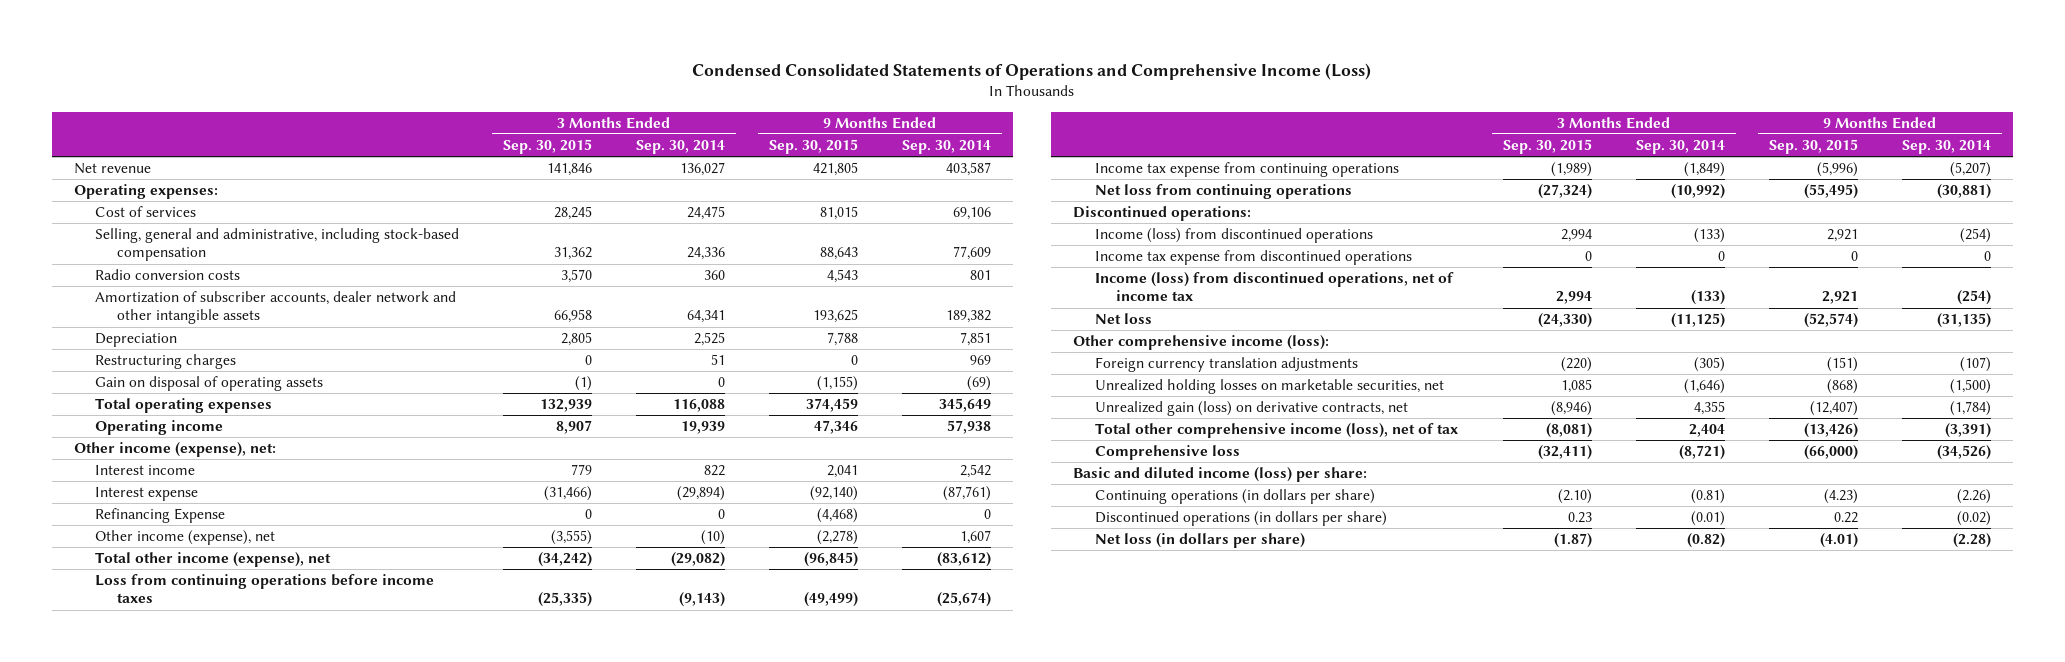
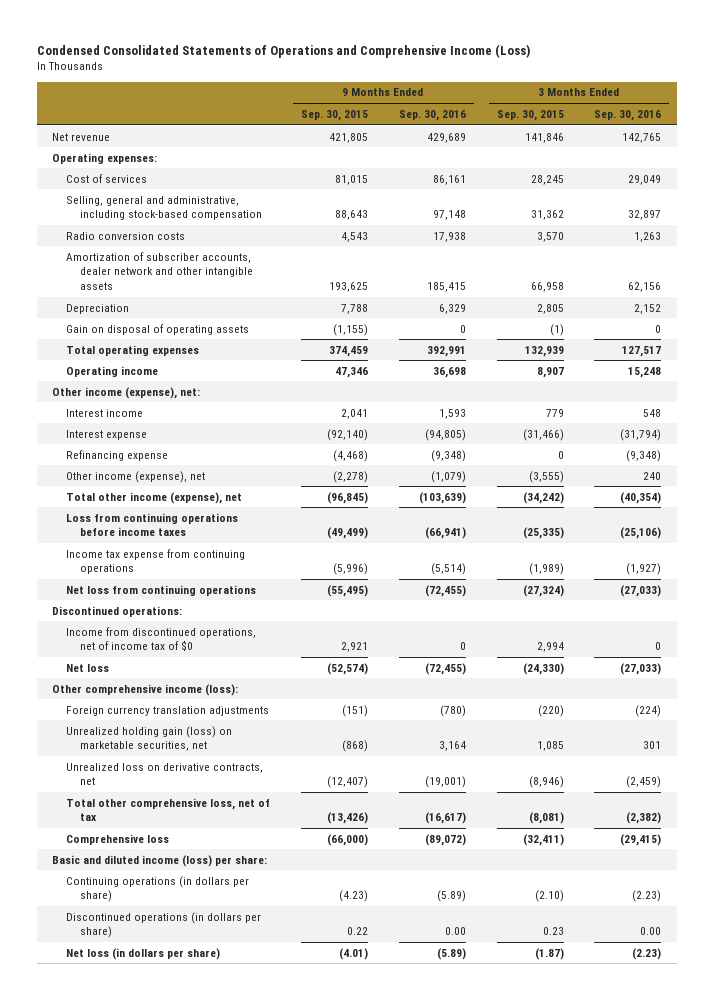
[636,140,726,155] Sep. 30, 2014 -> none
[902,140,992,155] Sep. 30, 2014 -> none
none -> [398,109,466,121] Sep. 30, 2016
none -> [594,109,662,121] Sep. 30, 2016
[95,354,237,370] Restructuring charges -> none
[95,508,226,524] Refinancing Expense -> [66,449,169,461] Refinancing expense
[1094,250,1412,266] Income tax expense from discontinued operations -> none
[1094,272,1454,302] Income (loss) from discontinued operations, net of income tax -> none
[1094,228,1373,244] Income (loss) from discontinued operations -> [66,626,257,652] Income from discontinued operations, net of income tax of $0
[1094,379,1444,395] Unrealized holding losses on marketable securities, net -> [66,725,233,752] Unrealized holding gain (loss) on marketable securities, net
[1094,401,1408,417] Unrealized gain (loss) on derivative contracts, net -> [66,762,264,786] Unrealized loss on derivative contracts, net
[1094,423,1458,439] Total other comprehensive income (loss), net of tax -> [66,797,271,822] Total other comprehensive loss, net of tax

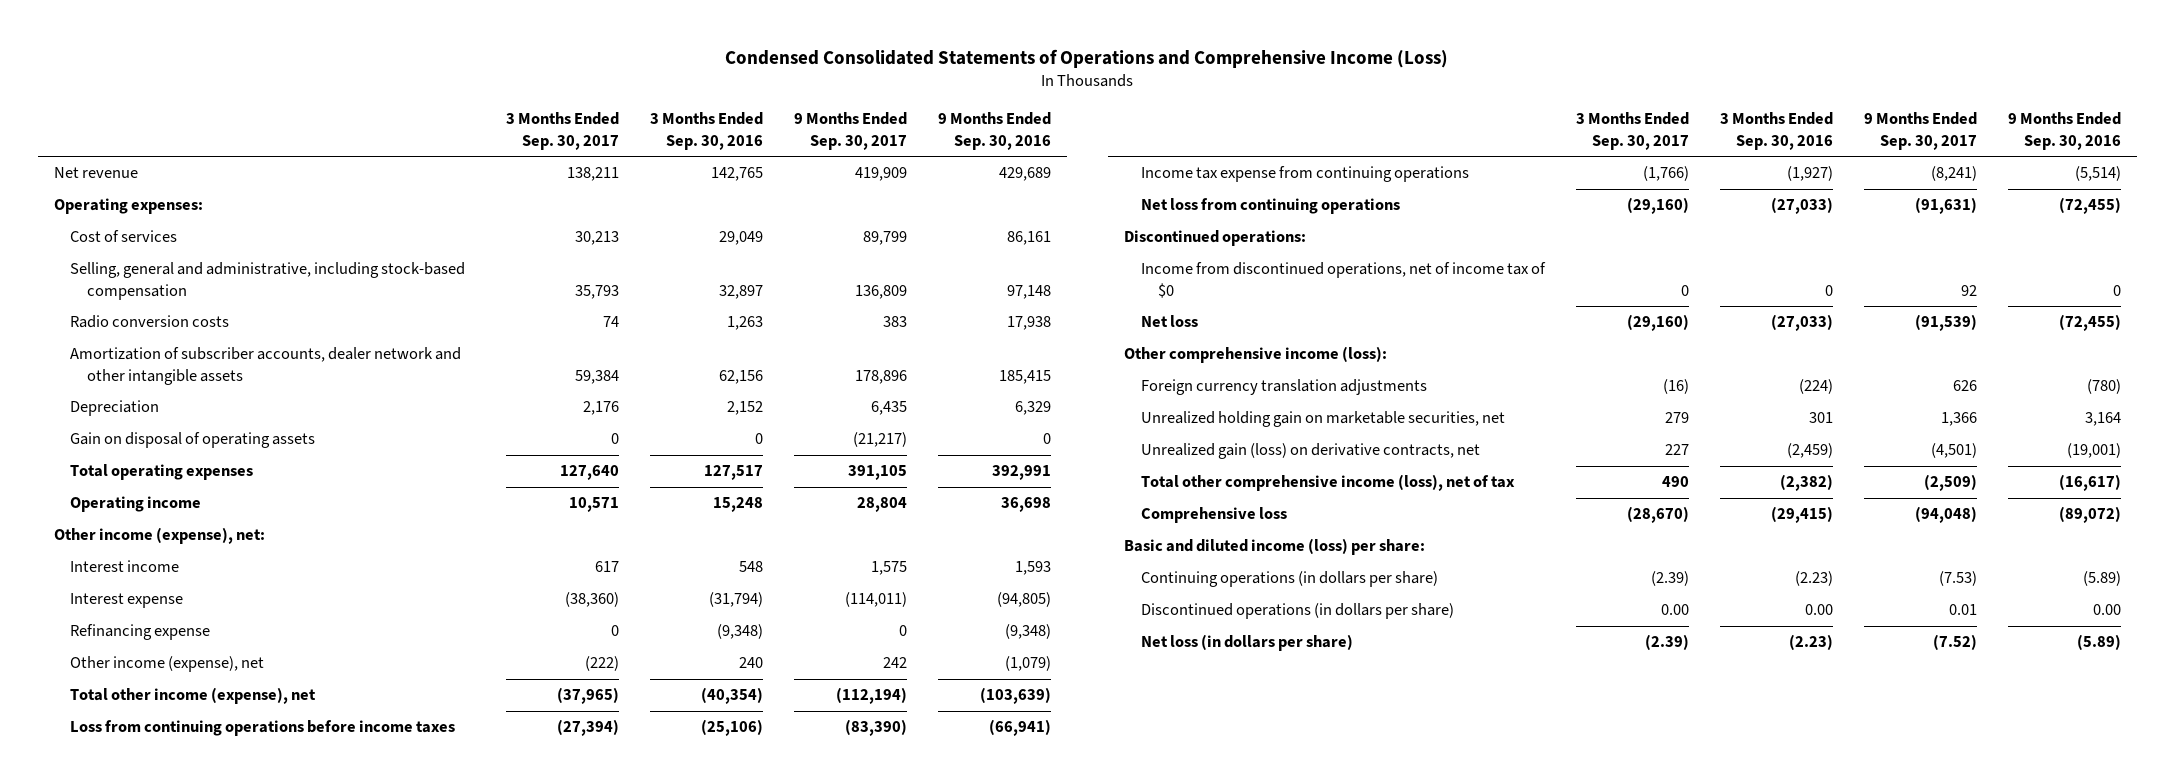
[301,109,369,121] Sep. 30, 2015 -> none
[496,109,564,121] Sep. 30, 2015 -> none
none -> [505,112,619,150] 3 Months Ended Sep. 30, 2017
none -> [793,112,907,150] 9 Months Ended Sep. 30, 2017
[66,725,233,752] Unrealized holding gain (loss) on marketable securities, net -> [1140,411,1505,428] Unrealized holding gain on marketable securities, net
[66,762,264,786] Unrealized loss on derivative contracts, net -> [1140,443,1480,460] Unrealized gain (loss) on derivative contracts, net
[66,797,271,822] Total other comprehensive loss, net of tax -> [1140,474,1515,492] Total other comprehensive income (loss), net of tax

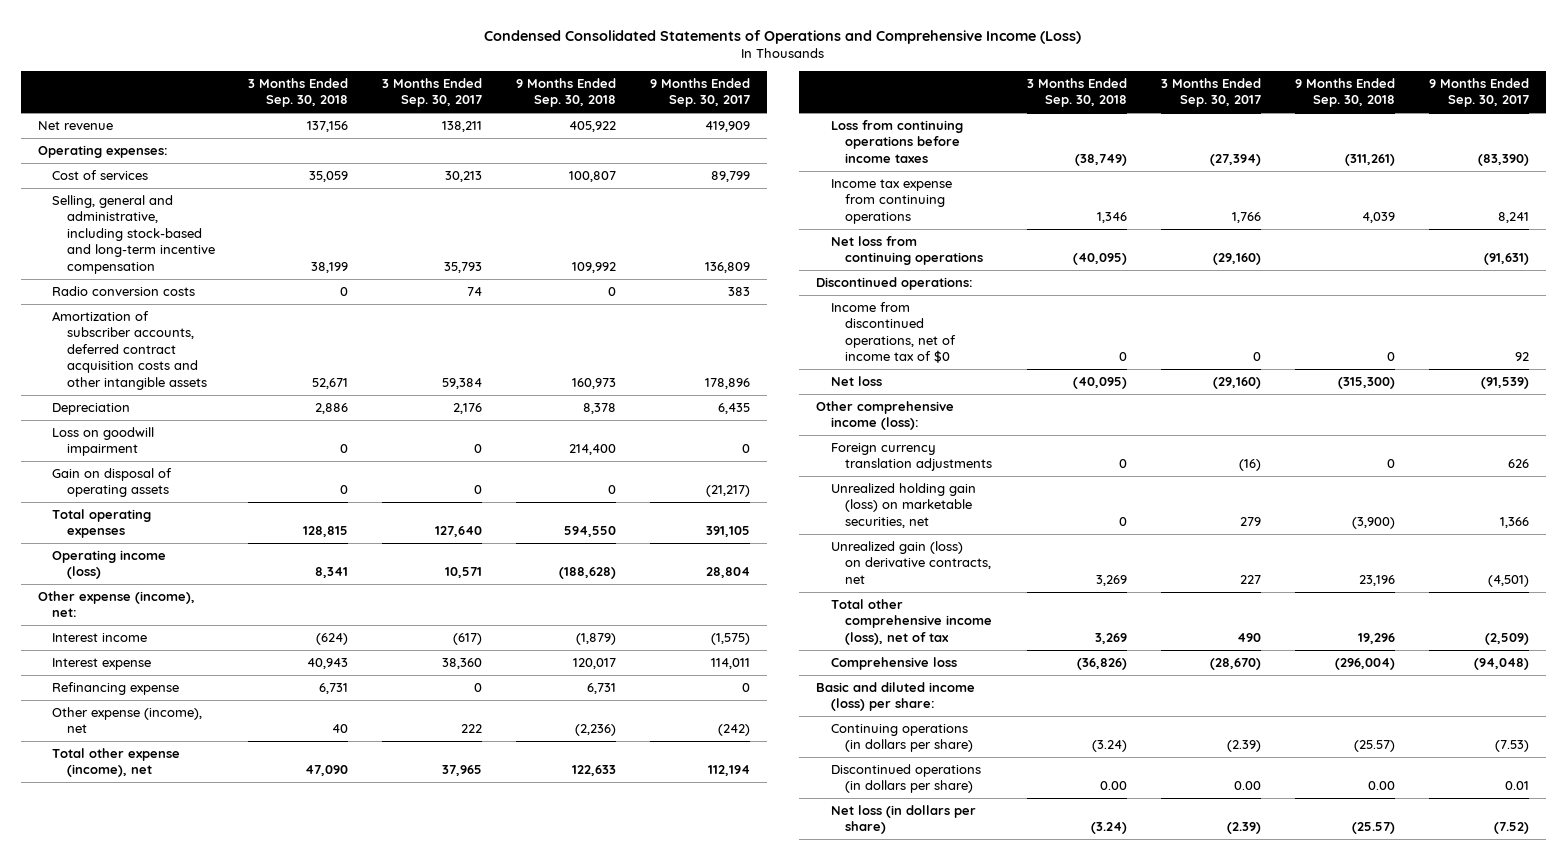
[649,112,763,150] 3 Months Ended Sep. 30, 2016 -> none
[938,112,1052,150] 9 Months Ended Sep. 30, 2016 -> none
none -> [248,77,349,108] 3 Months Ended Sep. 30, 2018
none -> [516,77,617,108] 9 Months Ended Sep. 30, 2018
[70,262,466,300] Selling, general and administrative, including stock-based compensation -> [52,195,215,274] Selling, general and administrative, including stock-based and long-term incentive compensation
[70,347,462,385] Amortization of subscriber accounts, dealer network and other intangible assets -> [52,311,207,390] Amortization of subscriber accounts, deferred contract acquisition costs and other intangible assets
none -> [52,427,155,457] Loss on goodwill impairment
[70,496,202,513] Operating income -> [52,550,167,580] Operating income (loss)
[53,527,265,545] Other income (expense), net: -> [37,591,195,618] Other expense (income), net:
[594,561,619,573] 617 -> [453,633,483,646] (617)
[870,561,907,576] 1,575 -> [711,633,751,646] (1,575)
[564,592,619,608] (38,360) -> [442,658,483,670] 38,360
[844,592,907,608] (114,011) -> [711,658,751,670] 114,011
[70,656,265,673] Other income (expense), net -> [52,707,203,734] Other expense (income), net
[584,656,619,672] (222) -> [461,724,483,734] 222
[882,657,907,669] 242 -> [718,724,751,737] (242)
[70,687,317,705] Total other income (expense), net -> [52,748,181,778] Total other expense (income), net
[556,687,619,705] (37,965) -> [442,765,483,777] 37,965
[835,687,907,705] (112,194) -> [708,765,751,777] 112,194
[1642,166,1689,182] (1,766) -> [1232,211,1262,223] 1,766
[1931,166,1978,182] (8,241) -> [1498,211,1530,223] 8,241
[1140,411,1505,428] Unrealized holding gain on marketable securities, net -> [830,483,976,528] Unrealized holding gain (loss) on marketable securities, net

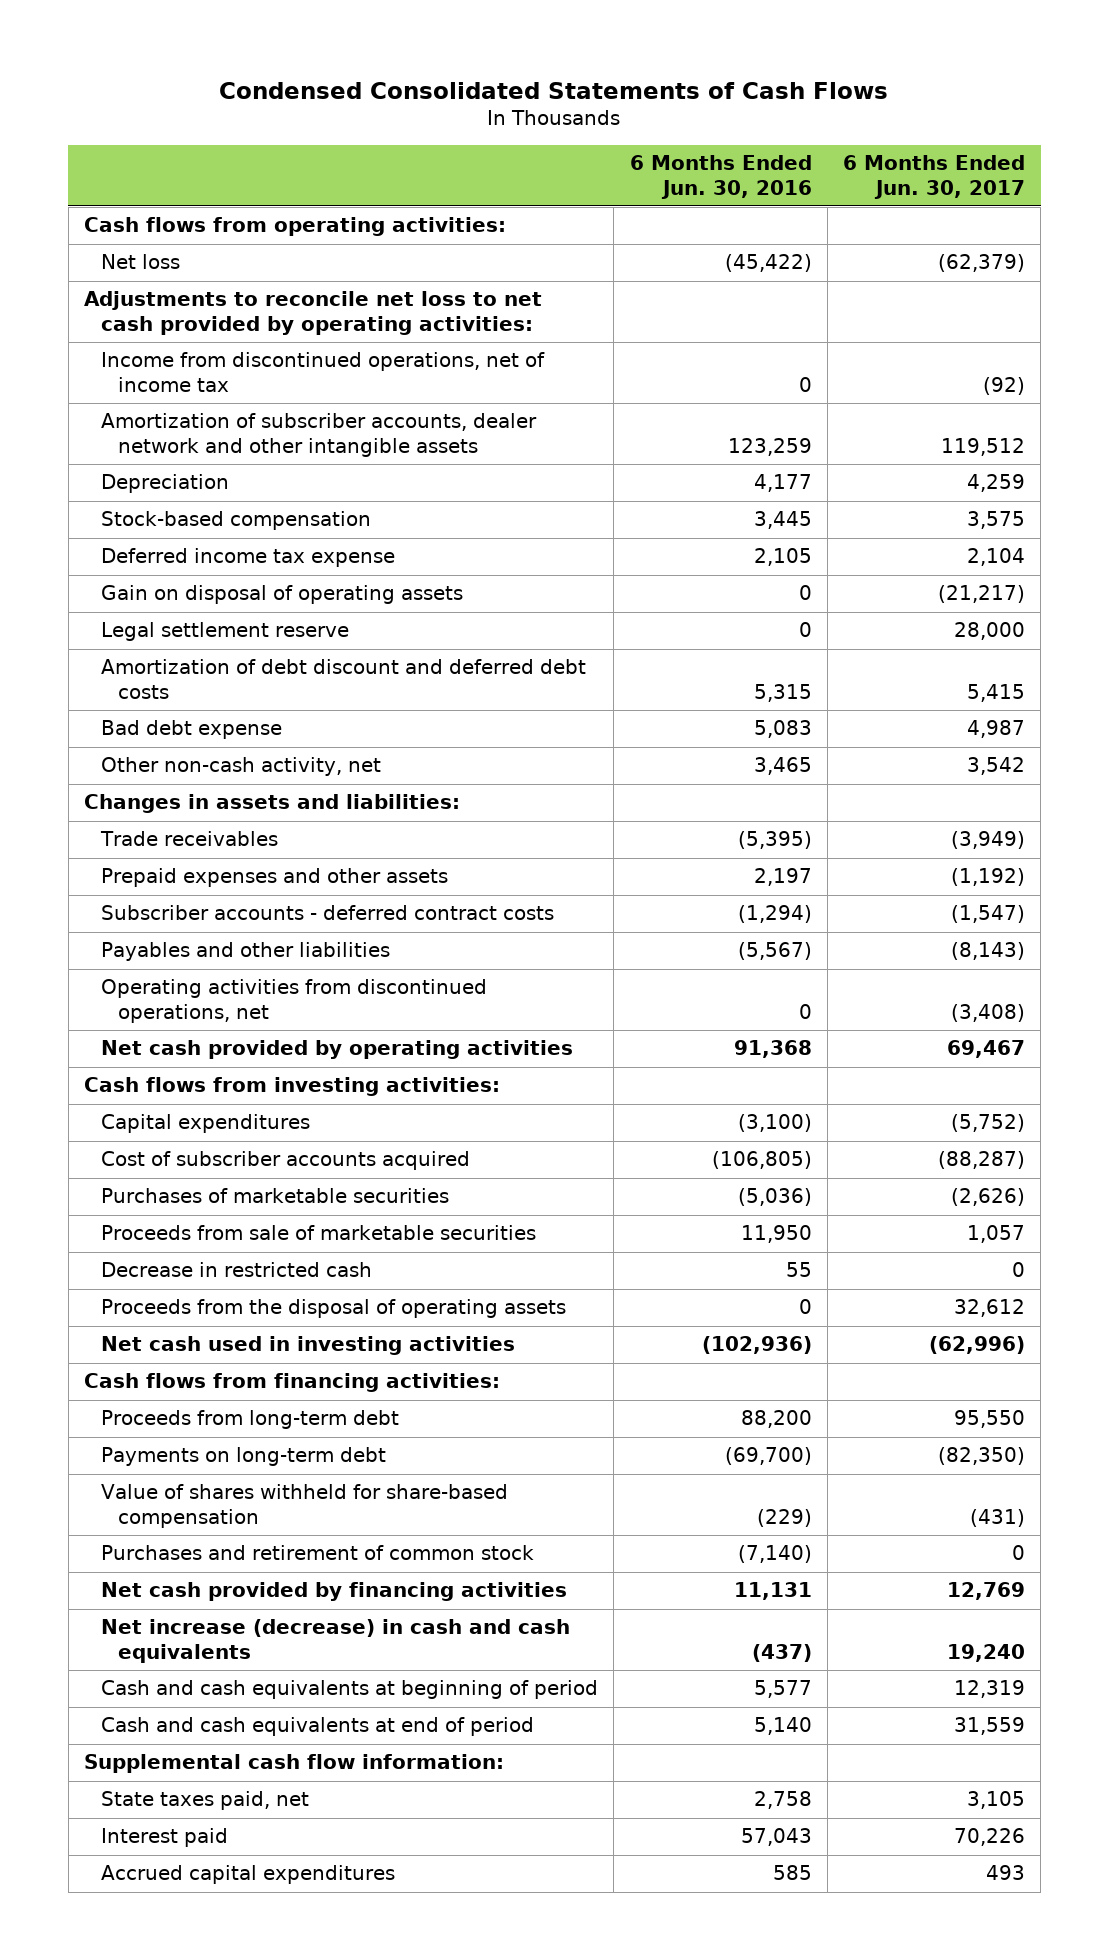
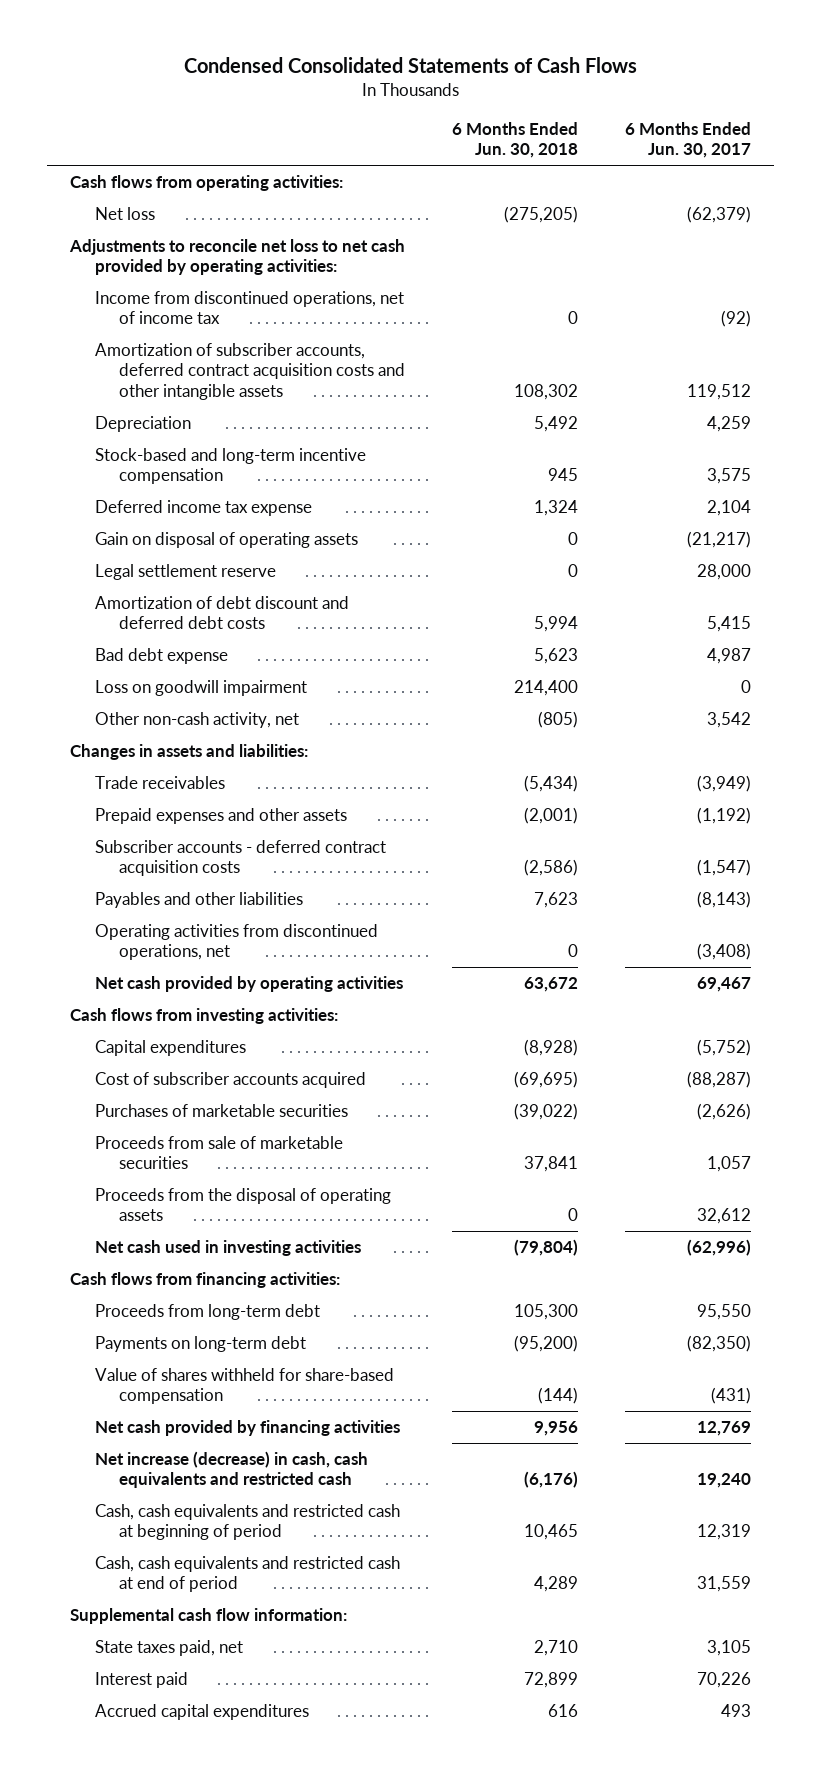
[629,155,812,199] 6 Months Ended Jun. 30, 2016 -> none
none -> [452,121,579,159] 6 Months Ended Jun. 30, 2018
[101,413,538,457] Amortization of subscriber accounts, dealer network and other intangible assets -> [94,342,405,401] Amortization of subscriber accounts, deferred contract acquisition costs and other intangible assets
[101,511,372,531] Stock-based compensation -> [94,447,366,485] Stock-based and long-term incentive compensation
none -> [94,679,307,696] Loss on goodwill impairment
[101,905,555,921] Subscriber accounts - deferred contract costs -> [94,839,386,877] Subscriber accounts - deferred contract acquisition costs
[101,1262,373,1278] Decrease in restricted cash -> none
[101,1545,535,1561] Purchases and retirement of common stock -> none
[101,1619,571,1663] Net increase (decrease) in cash and cash equivalents -> [94,1450,368,1489] Net increase (decrease) in cash, cash equivalents and restricted cash
[101,1680,599,1700] Cash and cash equivalents at beginning of period -> [94,1503,400,1541] Cash, cash equivalents and restricted cash at beginning of period
[101,1717,535,1737] Cash and cash equivalents at end of period -> [94,1555,400,1593] Cash, cash equivalents and restricted cash at end of period

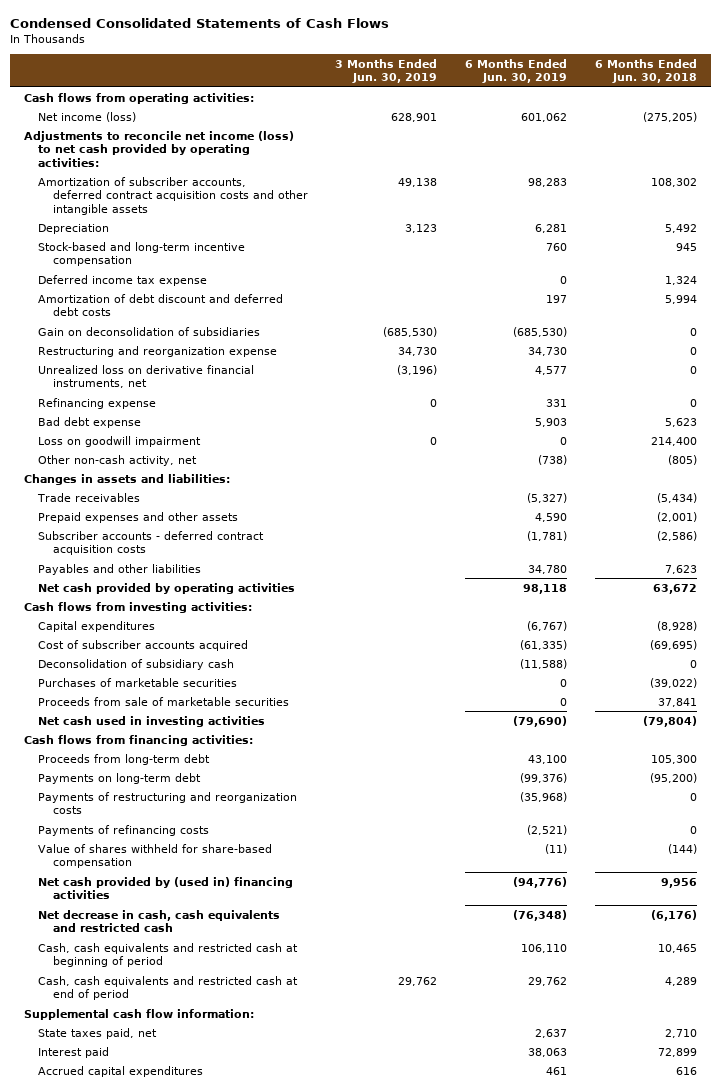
[624,121,751,159] 6 Months Ended Jun. 30, 2017 -> none
none -> [335,58,438,84] 3 Months Ended Jun. 30, 2019
none -> [465,58,568,84] 6 Months Ended Jun. 30, 2019
[94,290,404,325] Income from discontinued operations, net of income tax -> none
[94,206,155,220] Net loss -> [38,111,137,122] Net income (loss)
[69,238,406,276] Adjustments to reconcile net loss to net cash provided by operating activities: -> [23,130,294,167] Adjustments to reconcile net income (loss) to net cash provided by operating activities:
[94,531,358,548] Gain on disposal of operating assets -> none
[94,563,276,580] Legal settlement reserve -> none
none -> [38,326,261,336] Gain on deconsolidation of subsidiaries
none -> [38,345,278,357] Restructuring and reorganization expense
none -> [38,364,255,389] Unrealized loss on derivative financial instruments, net
none -> [38,397,157,409] Refinancing expense
[94,923,378,961] Operating activities from discontinued operations, net -> none
none -> [38,658,235,670] Deconsolidation of subsidiary cash
[94,1187,391,1222] Proceeds from the disposal of operating assets -> none
none -> [38,791,298,815] Payments of restructuring and reorganization costs
none -> [38,824,210,836] Payments of refinancing costs
[94,1419,400,1436] Net cash provided by financing activities -> [38,876,294,900] Net cash provided by (used in) financing activities
[94,1450,368,1489] Net increase (decrease) in cash, cash equivalents and restricted cash -> [38,909,281,933] Net decrease in cash, cash equivalents and restricted cash

